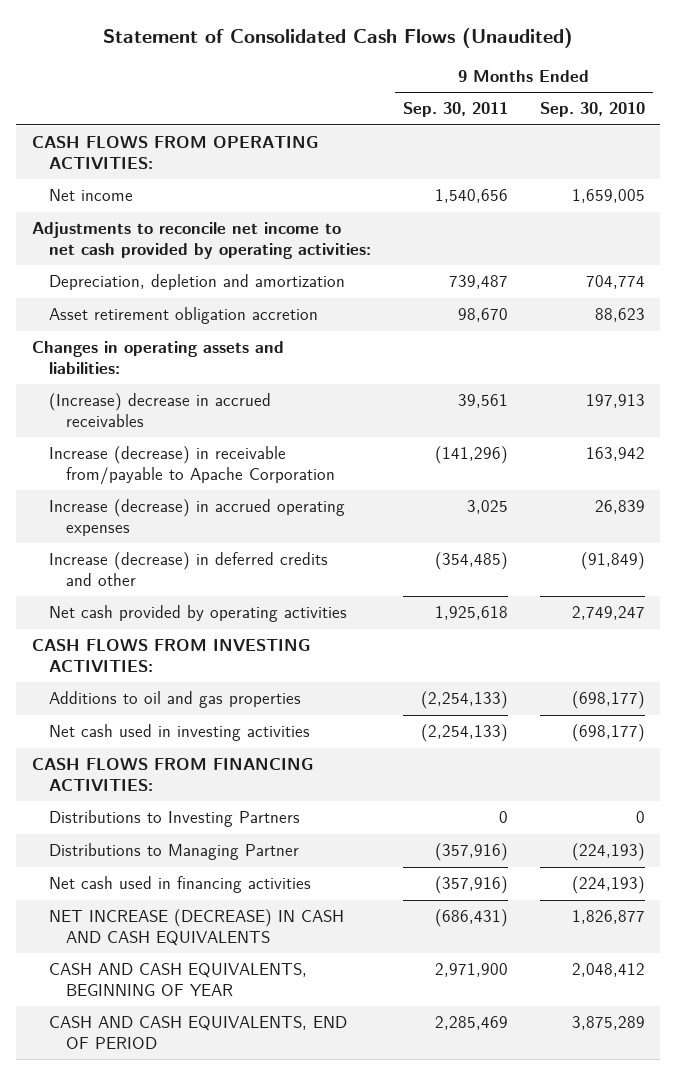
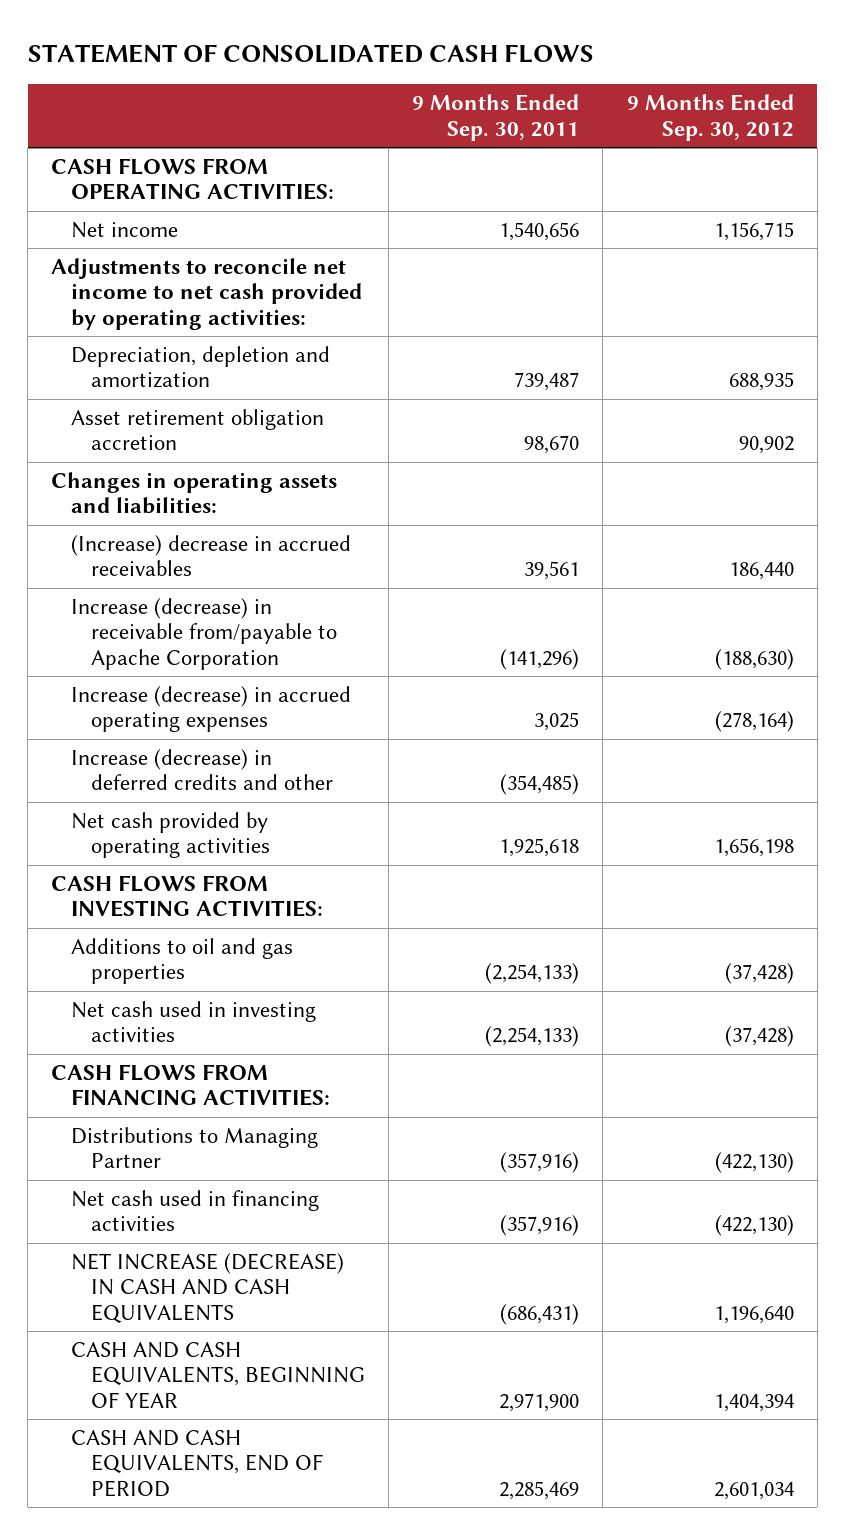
[103,27,574,48] Statement of Consolidated Cash Flows (Unaudited) -> [27,44,594,64] STATEMENT OF CONSOLIDATED CASH FLOWS
[539,102,645,118] Sep. 30, 2010 -> none
none -> [626,94,794,141] 9 Months Ended Sep. 30, 2012
[49,810,301,828] Distributions to Investing Partners -> none

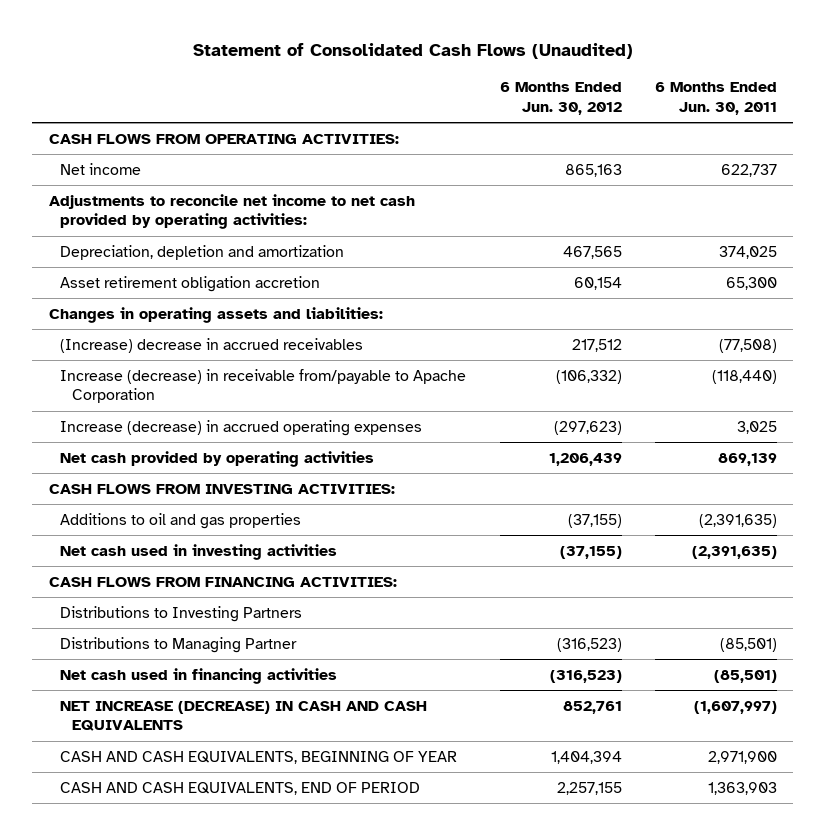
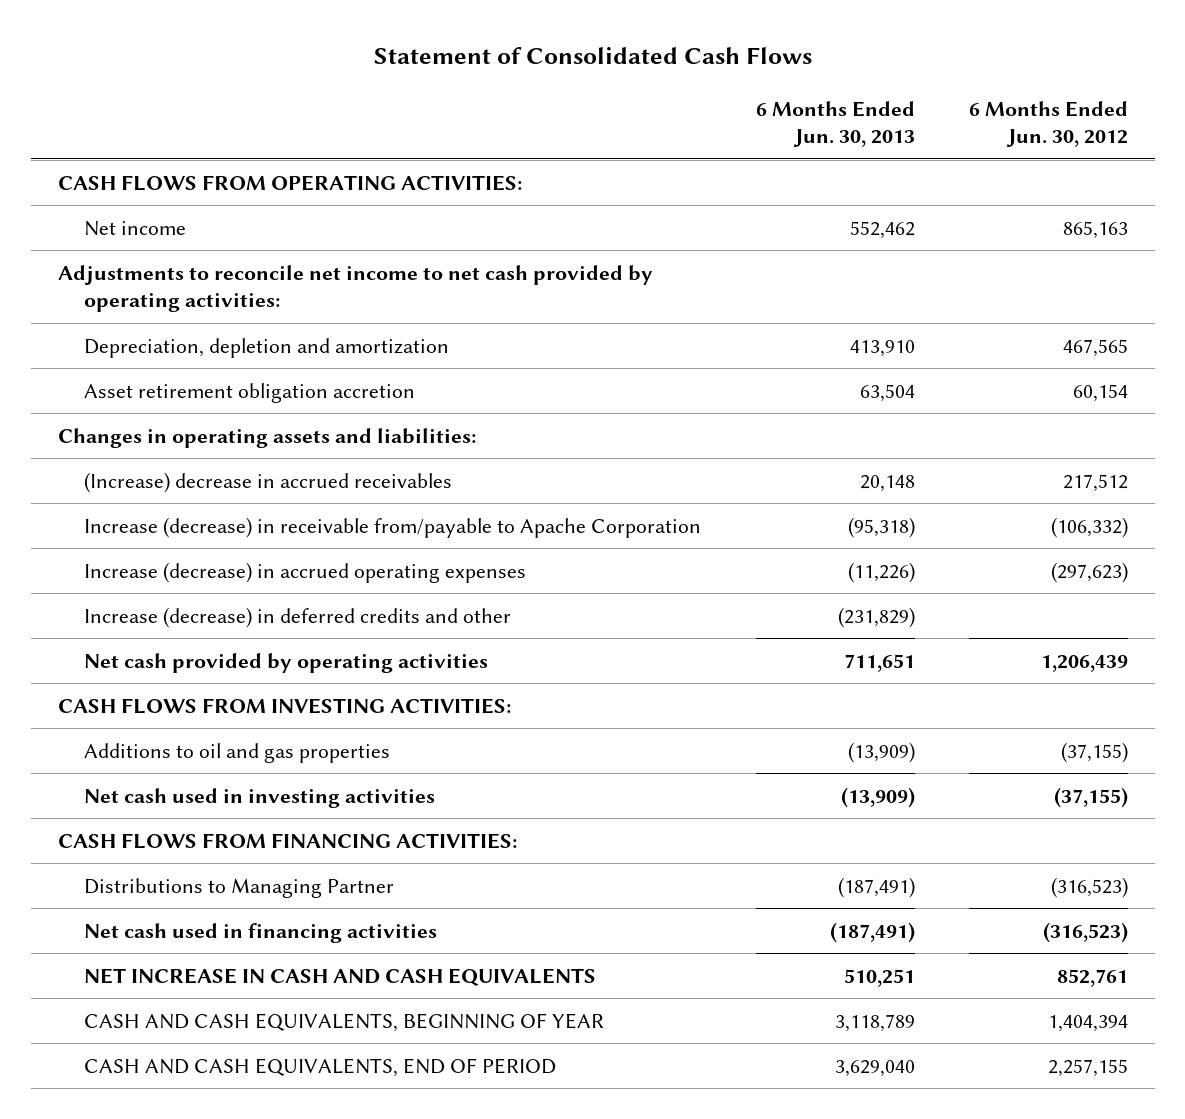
[192,43,633,60] Statement of Consolidated Cash Flows (Unaudited) -> [373,47,812,65] Statement of Consolidated Cash Flows
[654,82,777,116] 6 Months Ended Jun. 30, 2011 -> none
none -> [755,100,915,148] 6 Months Ended Jun. 30, 2013
none -> [84,606,512,628] Increase (decrease) in deferred credits and other
[60,605,303,622] Distributions to Investing Partners -> none
[60,700,428,732] NET INCREASE (DECREASE) IN CASH AND CASH EQUIVALENTS -> [84,967,597,986] NET INCREASE IN CASH AND CASH EQUIVALENTS

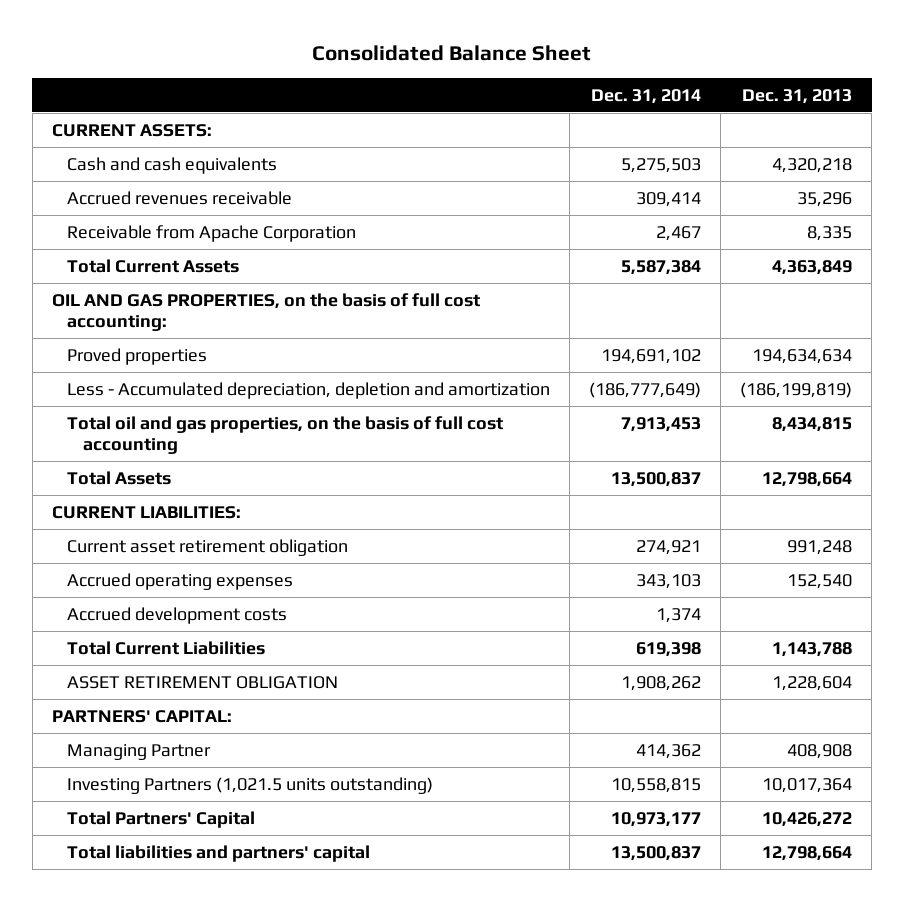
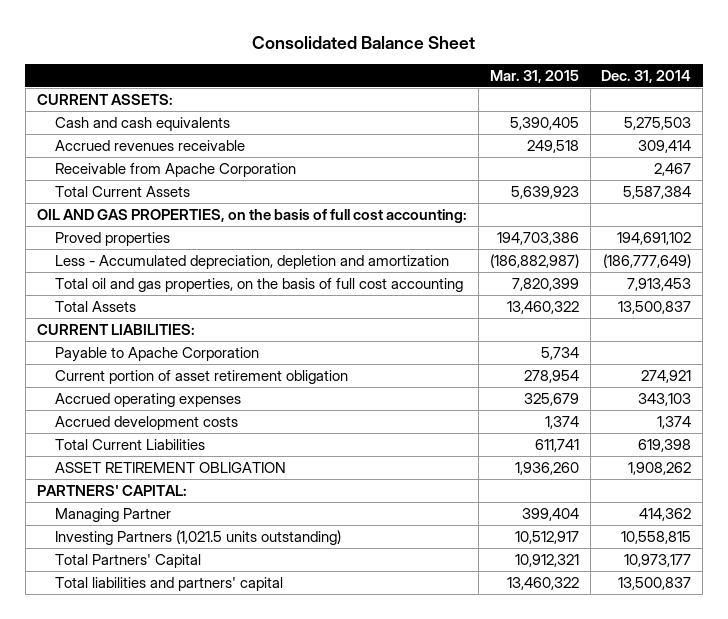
[742,88,853,104] Dec. 31, 2013 -> none
none -> [489,69,579,83] Mar. 31, 2015
none -> [55,346,260,362] Payable to Apache Corporation
[67,538,349,556] Current asset retirement obligation -> [55,369,349,384] Current portion of asset retirement obligation

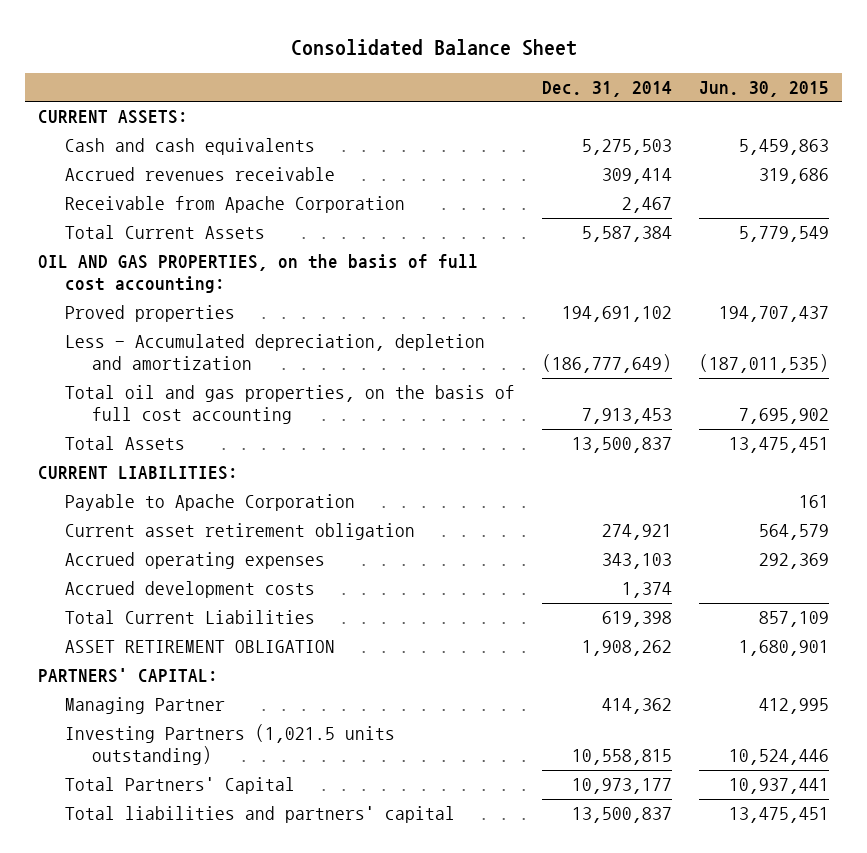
[489,69,579,83] Mar. 31, 2015 -> none
none -> [698,80,829,97] Jun. 30, 2015
[55,369,349,384] Current portion of asset retirement obligation -> [65,523,416,541] Current asset retirement obligation

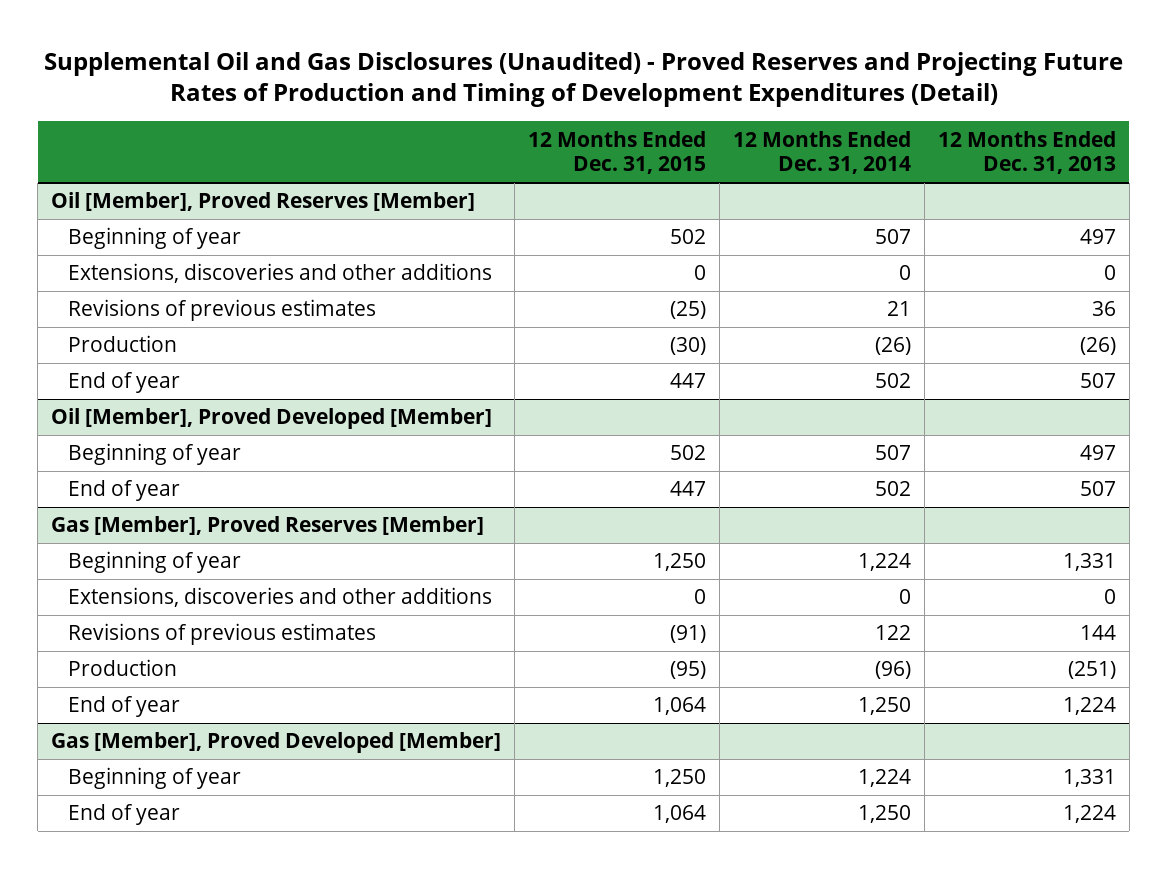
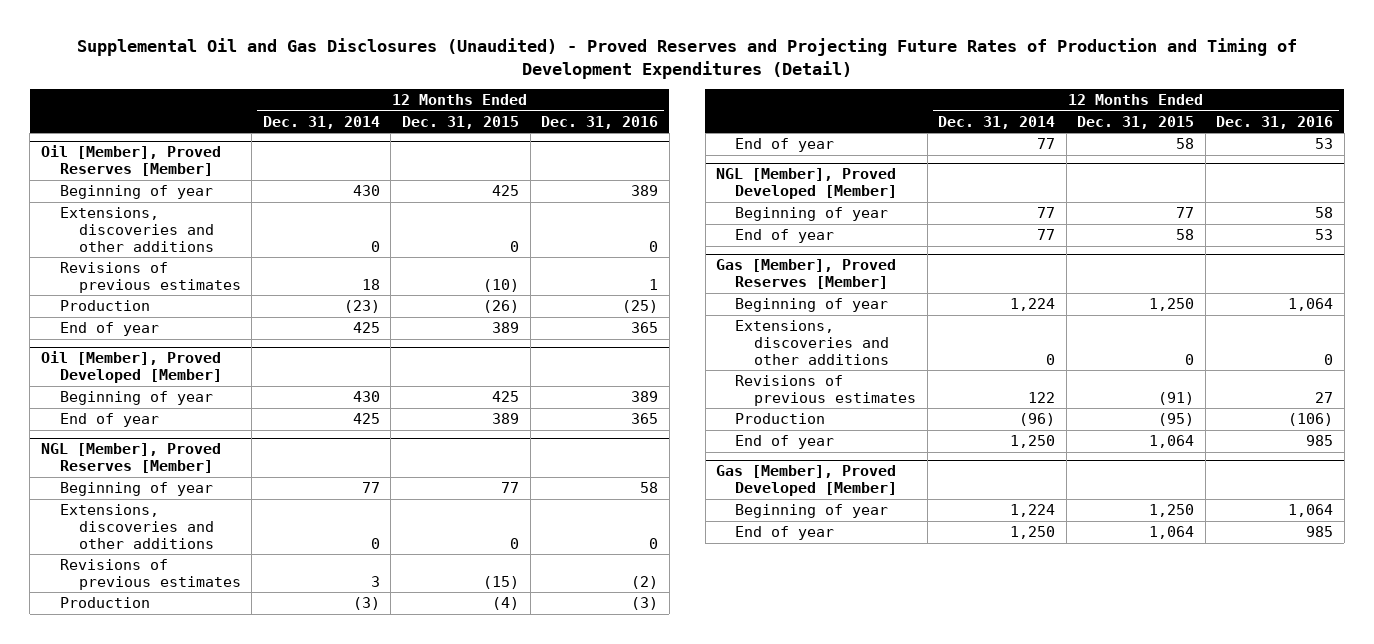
[937,130,1116,175] 12 Months Ended Dec. 31, 2013 -> none
none -> [541,115,659,129] Dec. 31, 2016
[670,229,707,245] 502 -> [491,185,519,197] 425
[874,229,911,245] 507 -> [352,185,380,197] 430
[670,301,707,320] (25) -> [482,278,519,292] (10)
[886,301,911,317] 21 -> [361,278,380,290] 18
[670,337,707,356] (30) -> [482,300,519,314] (26)
[874,337,911,356] (26) -> [343,300,380,314] (23)
[670,373,707,389] 447 -> [491,322,519,334] 389
[874,373,911,389] 502 -> [352,322,380,334] 425
[670,445,707,461] 502 -> [491,391,519,403] 425
[874,445,911,461] 507 -> [352,391,380,403] 430
[670,481,707,497] 447 -> [491,413,519,425] 389
[874,481,911,497] 502 -> [352,413,380,425] 425
none -> [40,443,221,474] NGL [Member], Proved Reserves [Member]
none -> [59,482,213,497] Beginning of year
none -> [59,504,214,549] Extensions, discoveries and other additions
none -> [59,559,241,590] Revisions of previous estimates
none -> [59,597,150,609] Production
none -> [735,138,835,153] End of year
none -> [716,168,898,200] NGL [Member], Proved Developed [Member]
none -> [735,207,889,222] Beginning of year
none -> [735,229,835,244] End of year

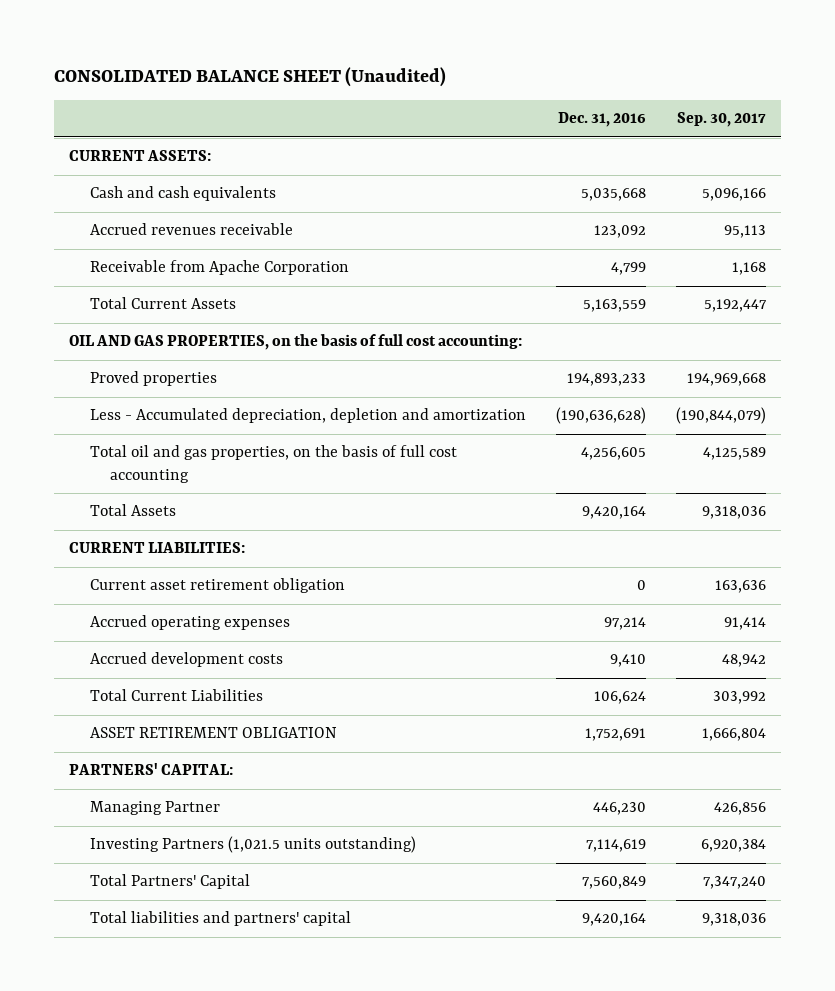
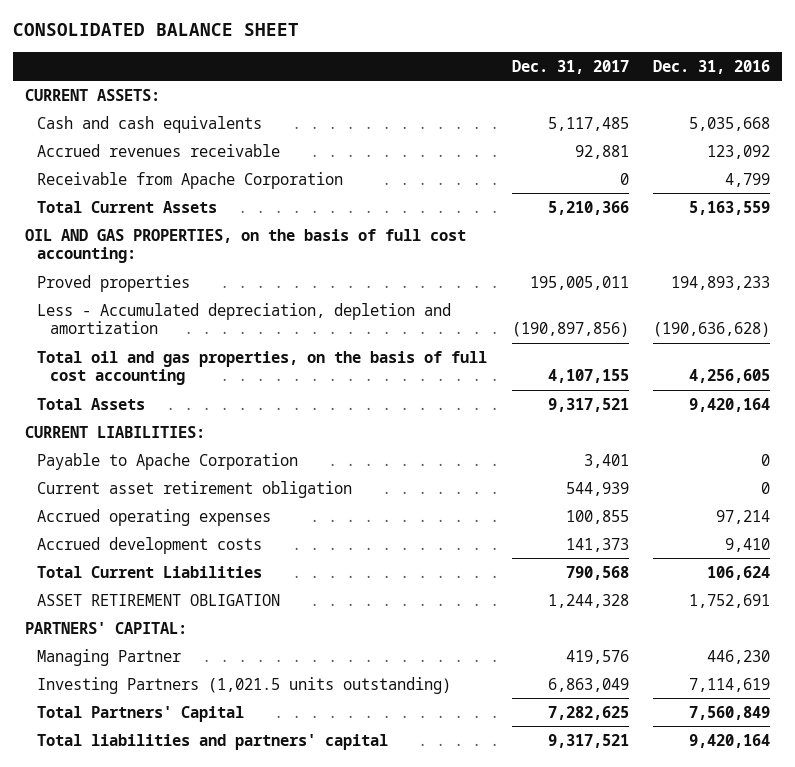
[53,66,446,87] CONSOLIDATED BALANCE SHEET (Unaudited) -> [12,23,299,37] CONSOLIDATED BALANCE SHEET
[676,112,766,128] Sep. 30, 2017 -> none
none -> [511,59,629,74] Dec. 31, 2017
none -> [37,452,299,470] Payable to Apache Corporation

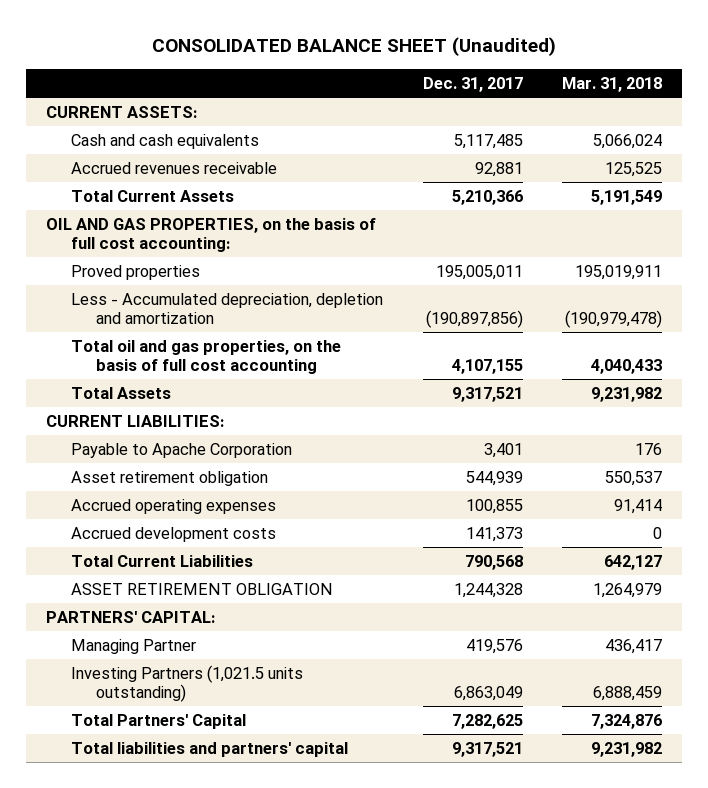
[12,23,299,37] CONSOLIDATED BALANCE SHEET -> [152,37,557,57] CONSOLIDATED BALANCE SHEET (Unaudited)
[653,59,771,74] Dec. 31, 2016 -> none
none -> [562,76,663,92] Mar. 31, 2018
[37,171,344,189] Receivable from Apache Corporation -> none
[37,480,353,498] Current asset retirement obligation -> [71,471,269,487] Asset retirement obligation

